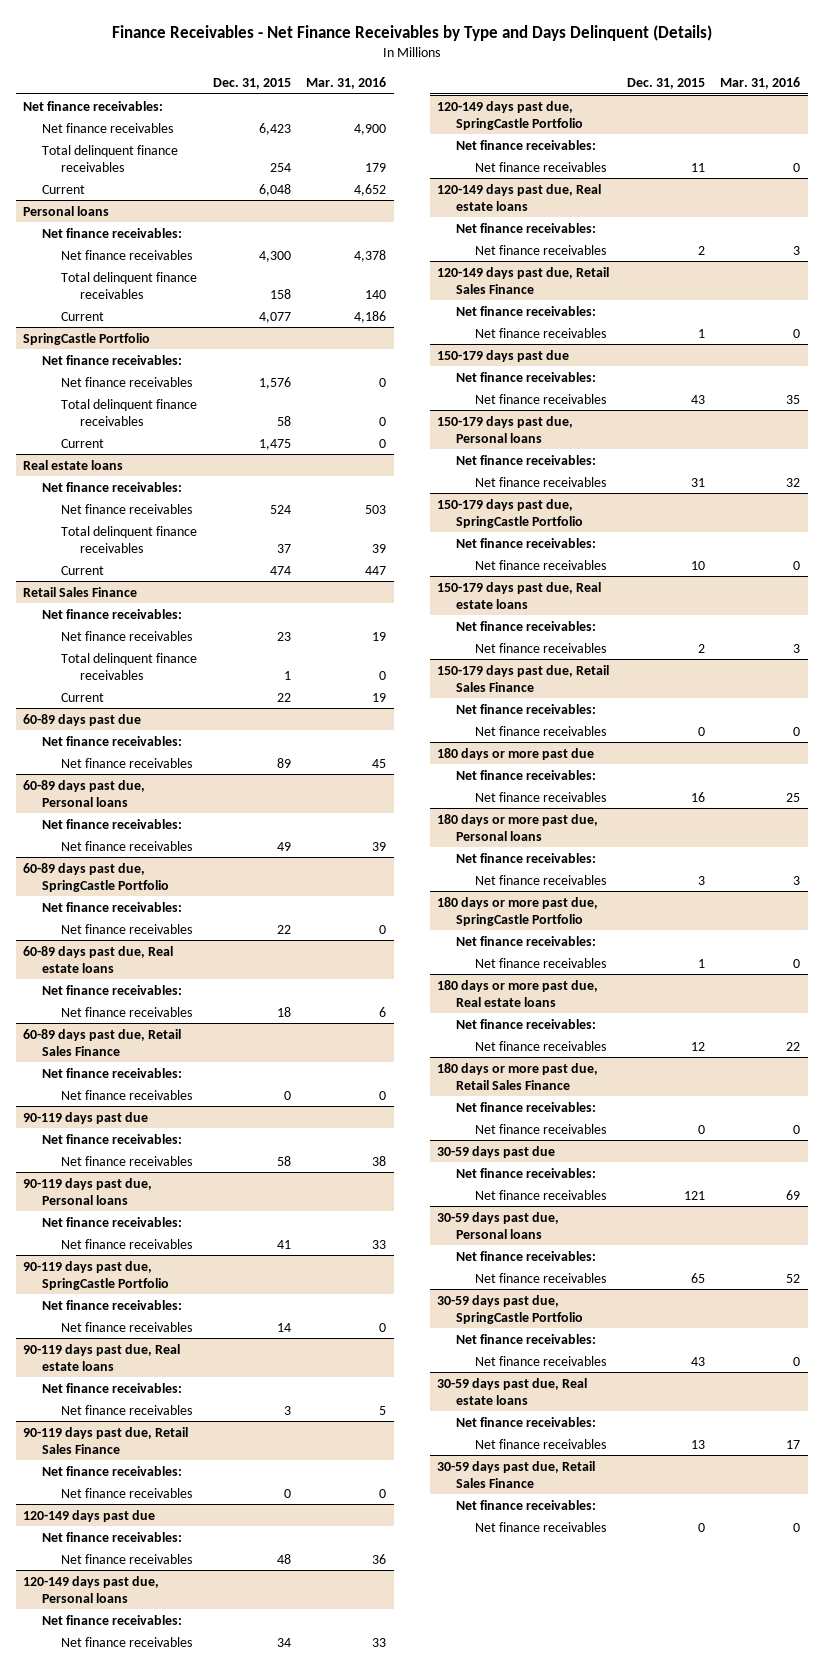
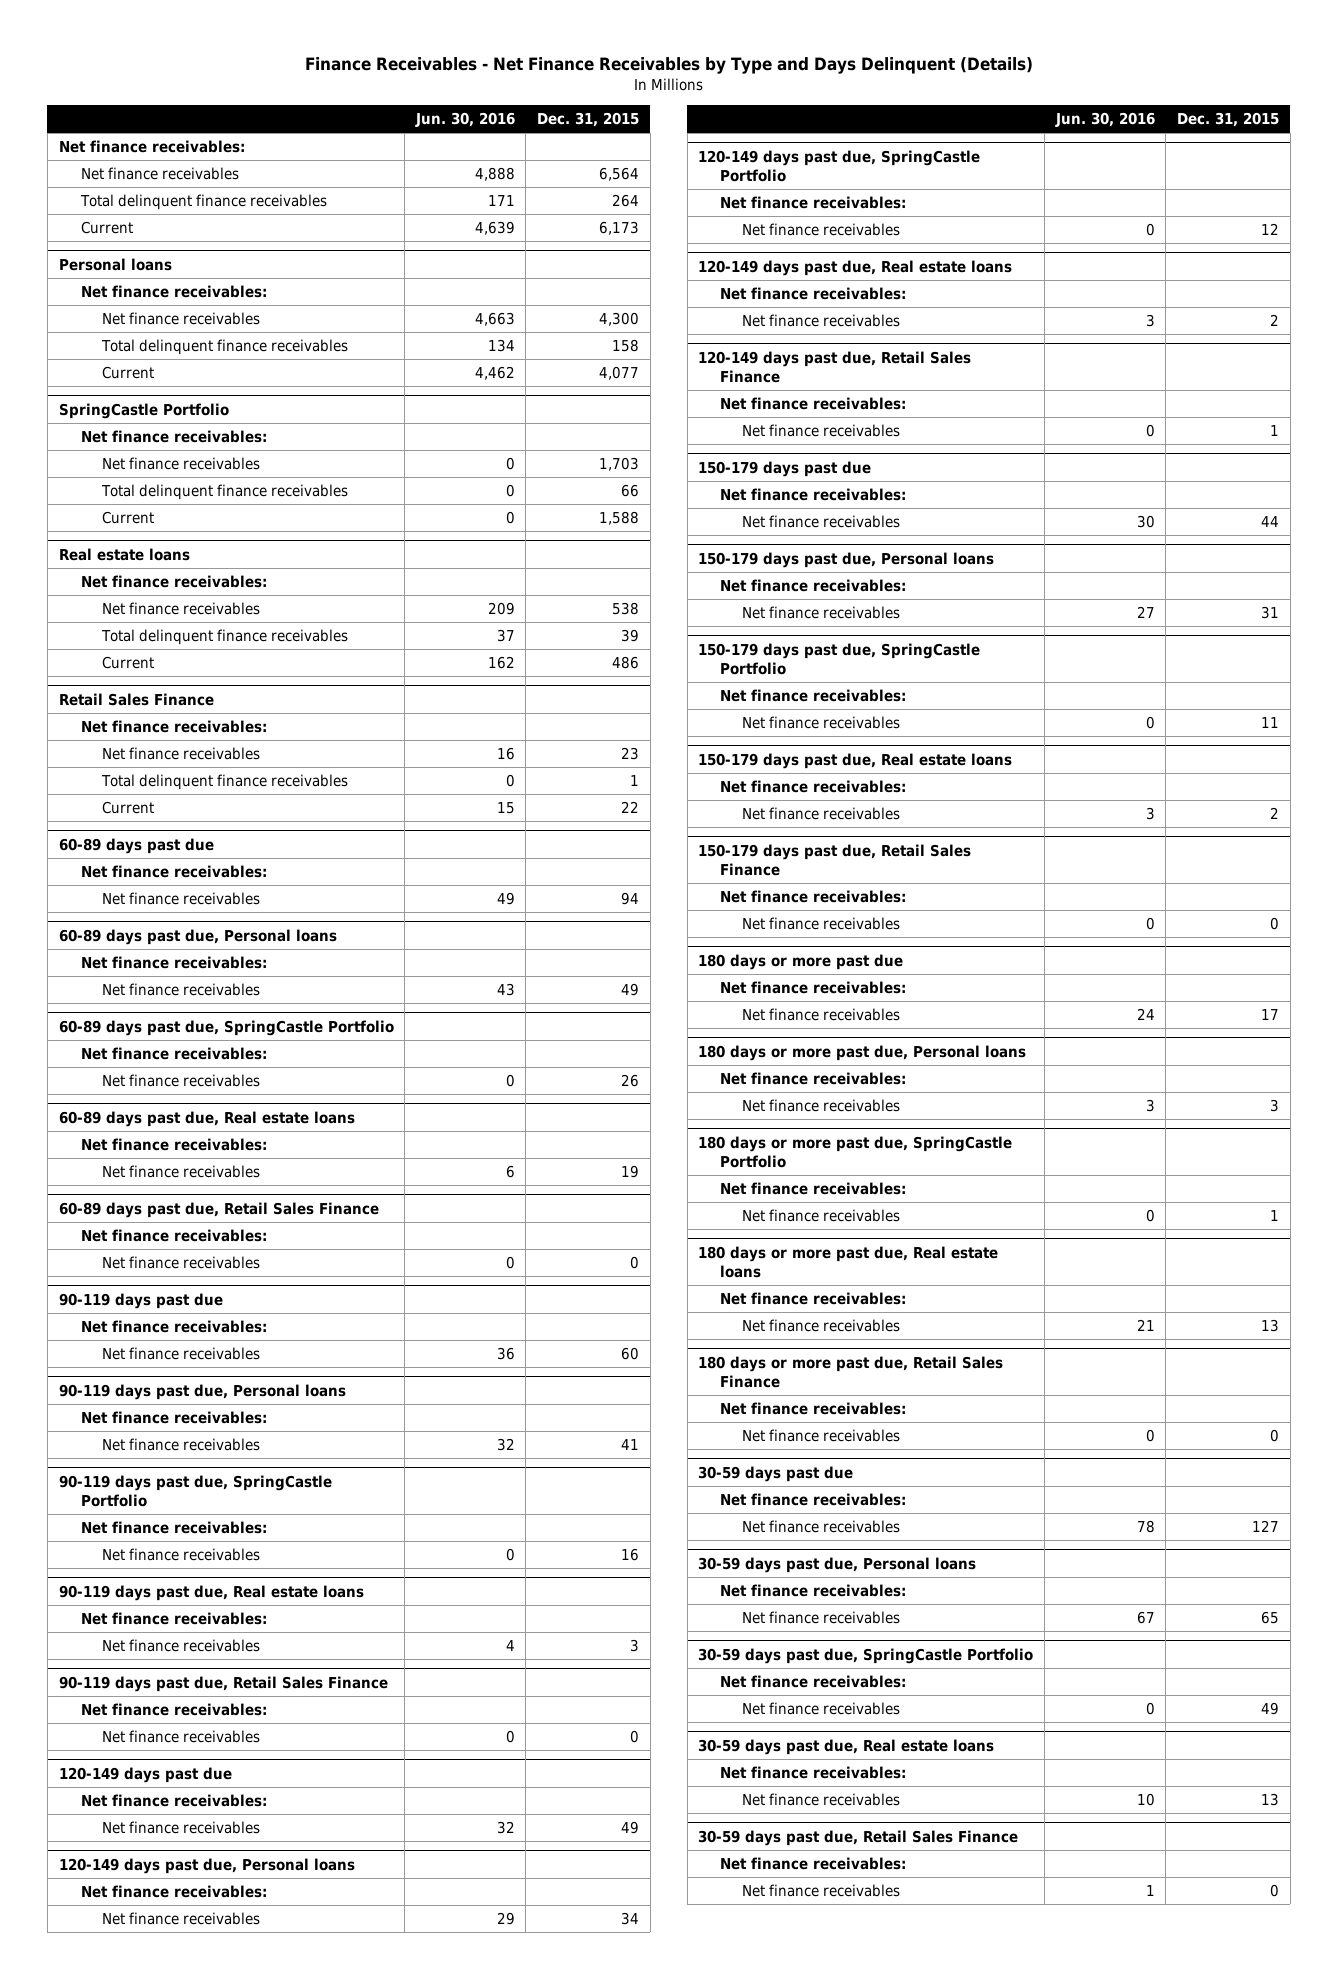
[306,76,387,89] Mar. 31, 2016 -> none
none -> [414,112,515,128] Jun. 30, 2016
[258,122,291,135] 6,423 -> [599,167,640,182] 6,564
[269,162,291,172] 254 -> [612,194,640,208] 264
[258,183,291,196] 6,048 -> [599,221,640,236] 6,173
[258,376,291,389] 1,576 -> [599,457,640,472] 1,703
[276,415,291,426] 58 -> [621,484,640,498] 66
[258,438,291,450] 1,475 -> [599,511,640,526] 1,588
[269,504,291,514] 524 -> [612,602,640,616] 538
[276,543,291,553] 37 -> [621,629,640,643] 39
[269,565,291,575] 474 -> [612,656,640,670] 486
[276,757,291,768] 89 -> [621,892,640,906] 94
[276,924,291,934] 22 -> [621,1074,640,1088] 26
[276,1006,291,1017] 18 -> [621,1165,640,1179] 19
[276,1155,291,1166] 58 -> [621,1347,640,1361] 60
[276,1322,291,1332] 14 -> [621,1548,640,1562] 16
[276,1553,291,1564] 48 -> [621,1821,640,1835] 49
[690,162,705,172] 11 -> [1260,223,1279,236] 12
[690,394,705,404] 43 -> [1260,516,1279,528] 44
[690,560,705,570] 10 -> [1260,717,1279,729] 11
[690,791,705,802] 16 -> [1260,1009,1279,1021] 17
[690,1041,705,1051] 12 -> [1260,1319,1279,1333] 13
[683,1190,705,1200] 121 -> [1251,1520,1279,1533] 127
[690,1356,705,1366] 43 -> [1260,1702,1279,1716] 49

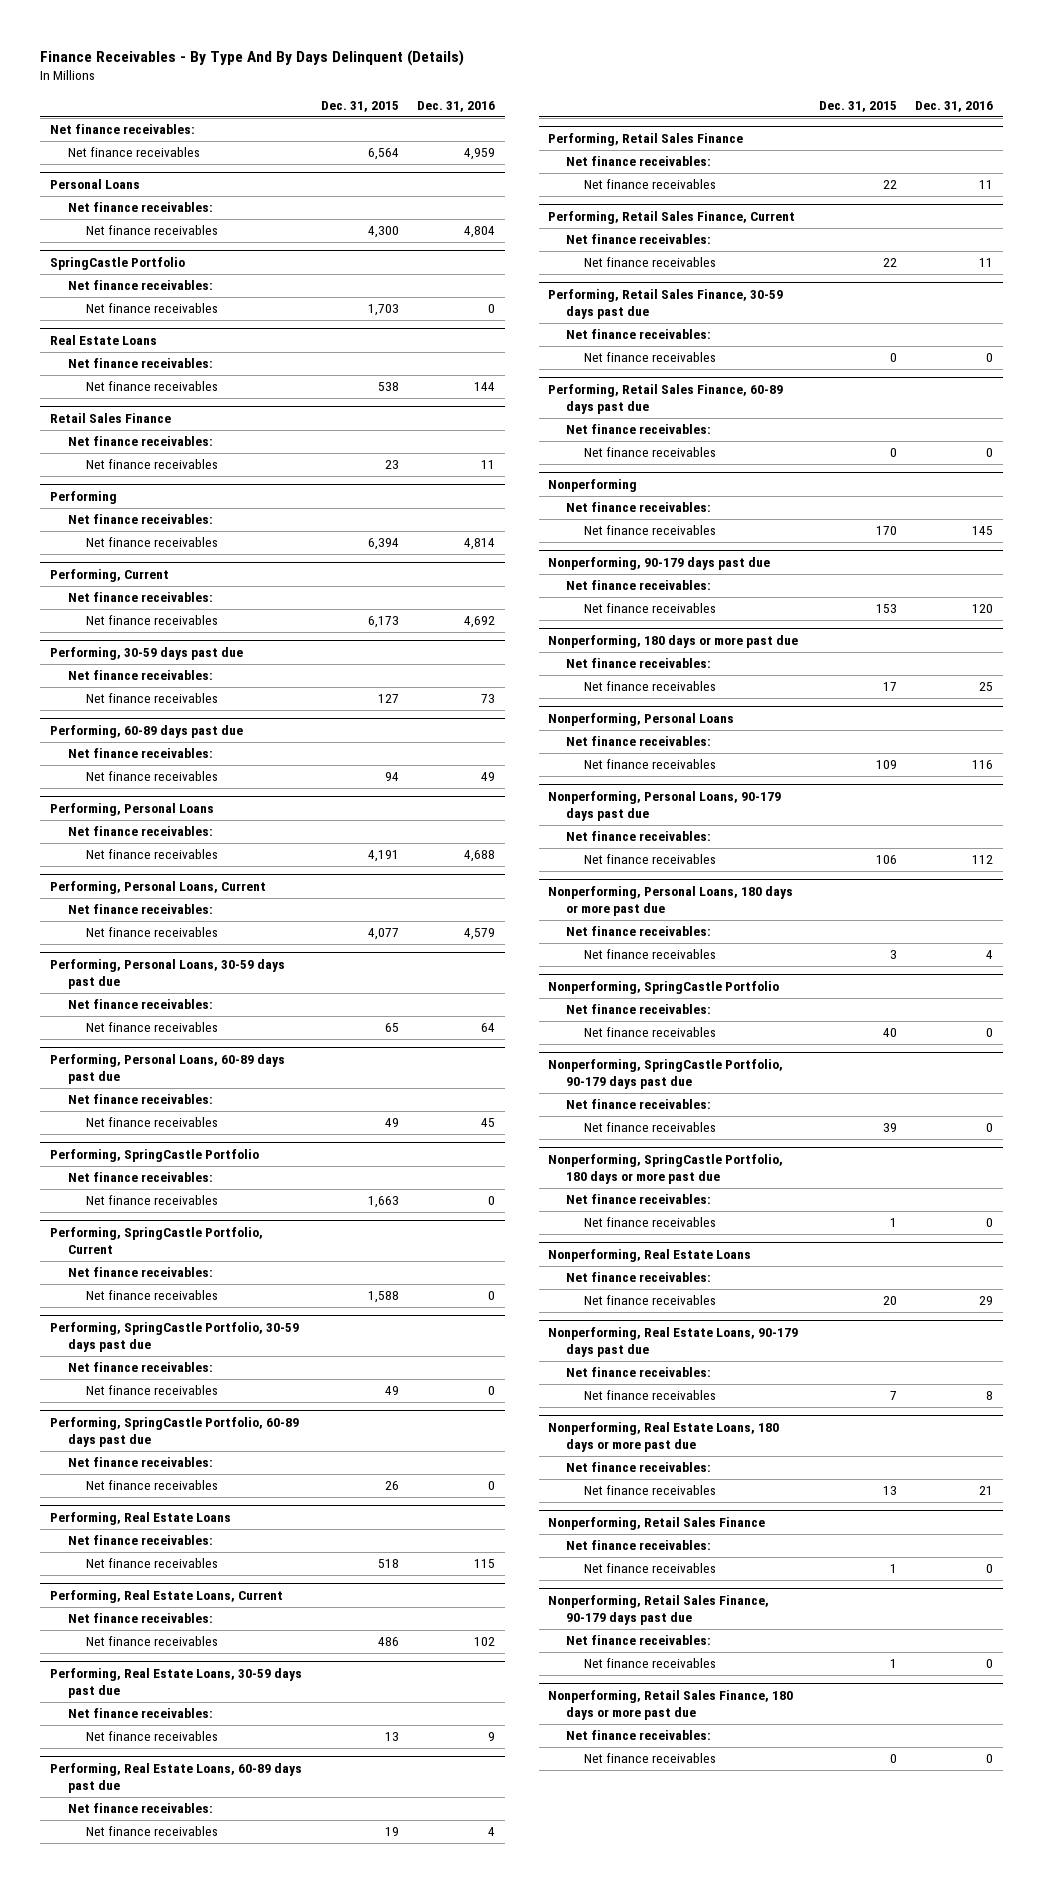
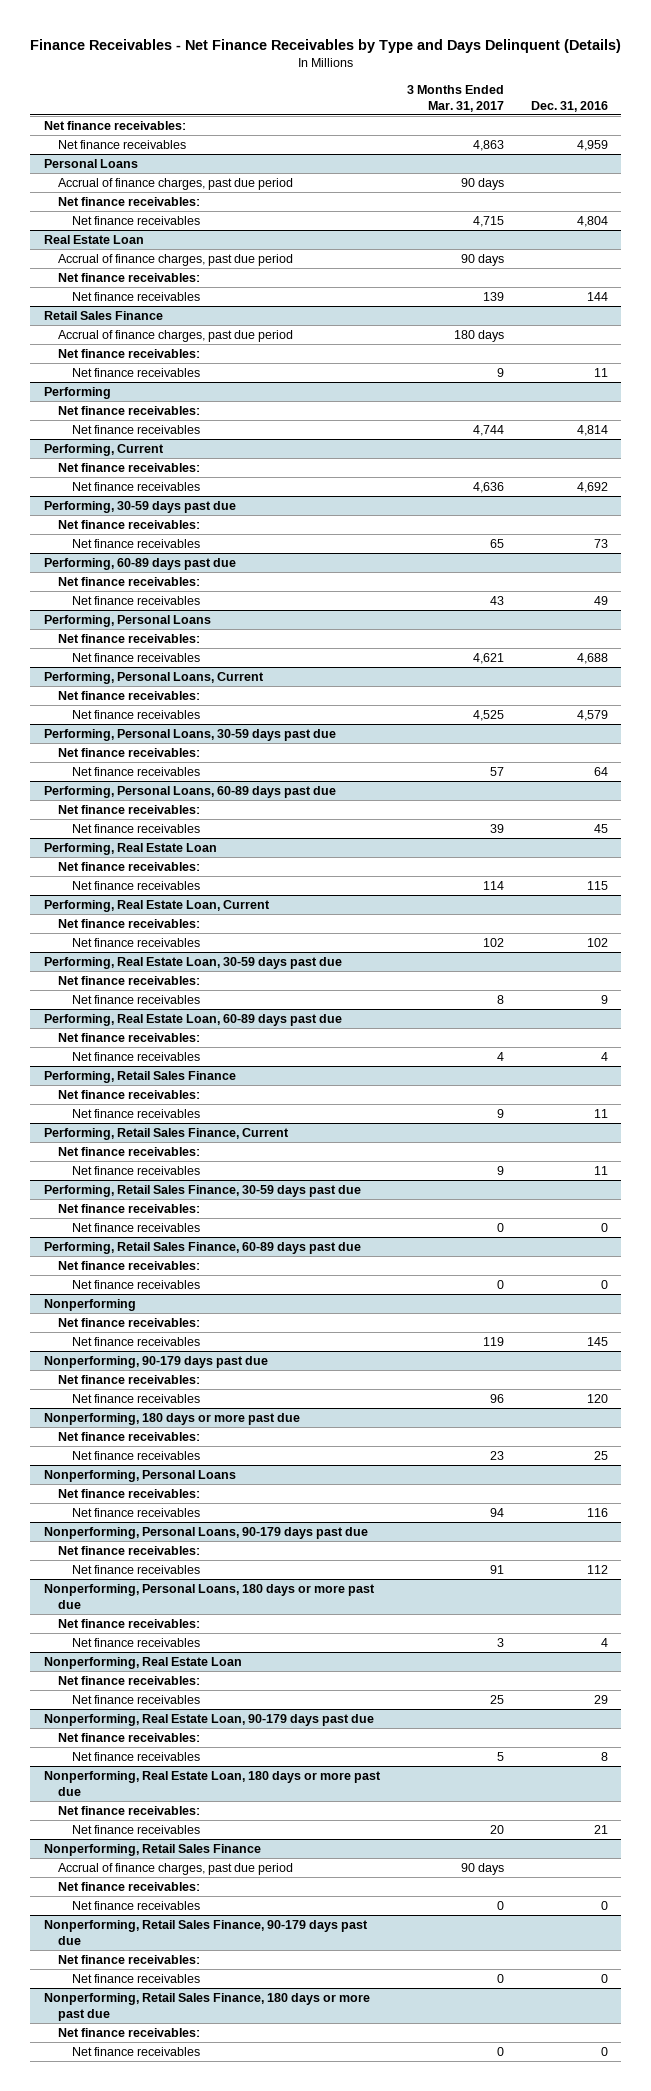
[40,49,465,66] Finance Receivables - By Type And By Days Delinquent (Details) -> [29,38,621,53] Finance Receivables - Net Finance Receivables by Type and Days Delinquent (Details)
[320,101,399,113] Dec. 31, 2015 -> none
none -> [406,84,504,112] 3 Months Ended Mar. 31, 2017
none -> [57,177,293,190] Accrual of finance charges, past due period
[49,257,185,271] SpringCastle Portfolio -> none
[67,280,213,291] Net finance receivables: -> none
[86,303,219,314] Net finance receivables -> none
[49,335,157,346] Real Estate Loans -> [43,234,144,244] Real Estate Loan
none -> [57,253,293,266] Accrual of finance charges, past due period
none -> [57,329,293,342] Accrual of finance charges, past due period
[49,1149,259,1163] Performing, SpringCastle Portfolio -> none
[67,1172,213,1183] Net finance receivables: -> none
[86,1195,219,1206] Net finance receivables -> none
[49,1227,263,1255] Performing, SpringCastle Portfolio, Current -> none
[67,1267,213,1278] Net finance receivables: -> none
[86,1290,219,1301] Net finance receivables -> none
[49,1322,299,1353] Performing, SpringCastle Portfolio, 30-59 days past due -> none
[67,1362,213,1373] Net finance receivables: -> none
[86,1385,219,1396] Net finance receivables -> none
[49,1417,299,1448] Performing, SpringCastle Portfolio, 60-89 days past due -> none
[67,1457,213,1468] Net finance receivables: -> none
[86,1480,219,1491] Net finance receivables -> none
[49,1512,231,1526] Performing, Real Estate Loans -> [43,842,217,855] Performing, Real Estate Loan
[49,1590,283,1604] Performing, Real Estate Loans, Current -> [43,899,270,912] Performing, Real Estate Loan, Current
[49,1668,302,1699] Performing, Real Estate Loans, 30-59 days past due -> [43,956,342,969] Performing, Real Estate Loan, 30-59 days past due
[49,1763,302,1794] Performing, Real Estate Loans, 60-89 days past due -> [43,1013,342,1026] Performing, Real Estate Loan, 60-89 days past due
[548,981,780,995] Nonperforming, SpringCastle Portfolio -> none
[566,1004,712,1015] Net finance receivables: -> none
[584,1027,717,1038] Net finance receivables -> none
[548,1059,784,1090] Nonperforming, SpringCastle Portfolio, 90-179 days past due -> none
[566,1099,712,1110] Net finance receivables: -> none
[584,1122,717,1133] Net finance receivables -> none
[548,1154,784,1185] Nonperforming, SpringCastle Portfolio, 180 days or more past due -> none
[566,1194,712,1205] Net finance receivables: -> none
[584,1217,717,1228] Net finance receivables -> none
[548,1249,752,1263] Nonperforming, Real Estate Loans -> [43,1656,242,1669] Nonperforming, Real Estate Loan
[548,1327,799,1358] Nonperforming, Real Estate Loans, 90-179 days past due -> [43,1713,374,1726] Nonperforming, Real Estate Loan, 90-179 days past due
[548,1422,780,1453] Nonperforming, Real Estate Loans, 180 days or more past due -> [43,1770,381,1797] Nonperforming, Real Estate Loan, 180 days or more past due
none -> [57,1862,293,1875] Accrual of finance charges, past due period

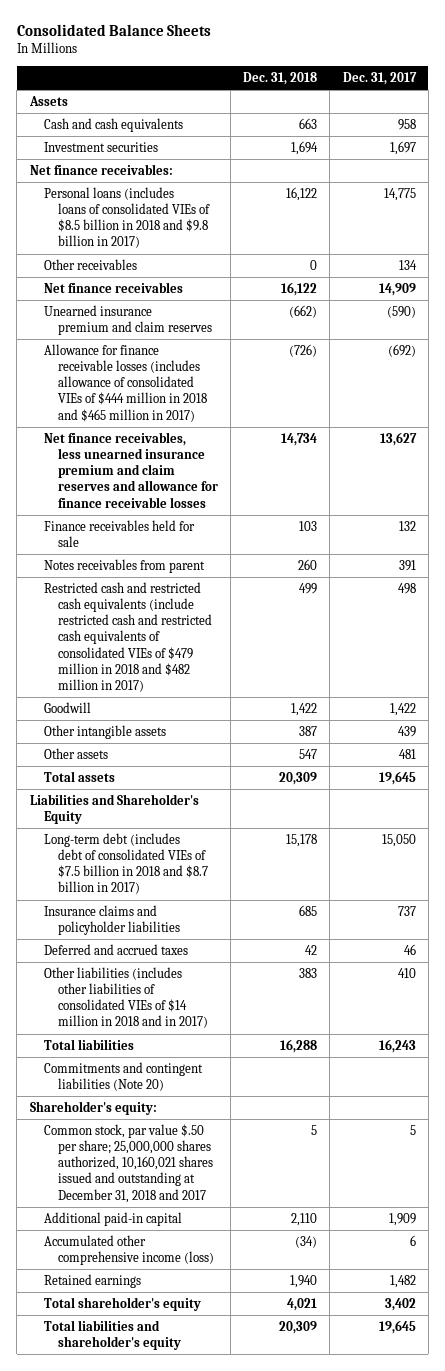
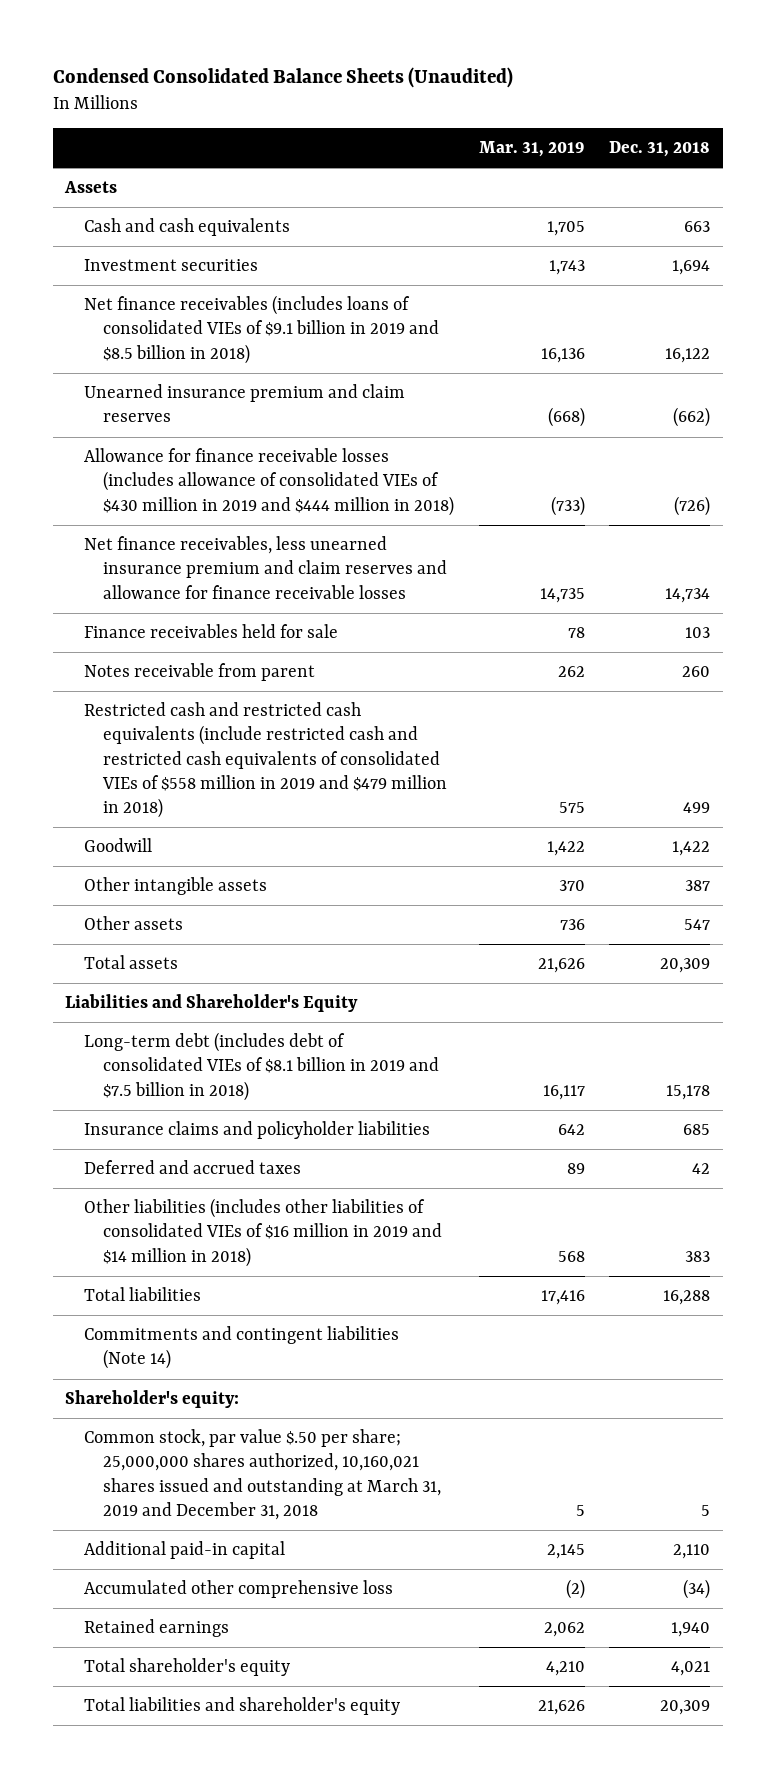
[16,24,211,37] Consolidated Balance Sheets -> [52,66,513,88] Condensed Consolidated Balance Sheets (Unaudited)
[342,71,417,85] Dec. 31, 2017 -> none
none -> [478,141,585,158] Mar. 31, 2019
[29,163,173,175] Net finance receivables: -> none
[43,258,137,270] Other receivables -> none
[43,281,183,293] Net finance receivables -> none
[43,186,210,249] Personal loans (includes loans of consolidated VIEs of $8.5 billion in 2018 and $9.8 billion in 2017) -> [83,295,439,364] Net finance receivables (includes loans of consolidated VIEs of $9.1 billion in 2019 and $8.5 billion in 2018)
[43,343,207,422] Allowance for finance receivable losses (includes allowance of consolidated VIEs of $444 million in 2018 and $465 million in 2017) -> [83,448,454,516] Allowance for finance receivable losses (includes allowance of consolidated VIEs of $430 million in 2019 and $444 million in 2018)
[43,558,205,573] Notes receivables from parent -> [83,663,315,682] Notes receivable from parent
[43,581,212,692] Restricted cash and restricted cash equivalents (include restricted cash and restricted cash equivalents of consolidated VIEs of $479 million in 2018 and $482 million in 2017) -> [83,702,447,818] Restricted cash and restricted cash equivalents (include restricted cash and restricted cash equivalents of consolidated VIEs of $558 million in 2019 and $479 million in 2018)
[43,832,208,895] Long-term debt (includes debt of consolidated VIEs of $7.5 billion in 2018 and $8.7 billion in 2017) -> [83,1032,439,1101] Long-term debt (includes debt of consolidated VIEs of $8.1 billion in 2019 and $7.5 billion in 2018)
[43,966,208,1029] Other liabilities (includes other liabilities of consolidated VIEs of $14 million in 2018 and in 2017) -> [83,1198,442,1267] Other liabilities (includes other liabilities of consolidated VIEs of $16 million in 2019 and $14 million in 2018)
[43,1061,203,1092] Commitments and contingent liabilities (Note 20) -> [83,1326,399,1370] Commitments and contingent liabilities (Note 14)
[43,1123,213,1203] Common stock, par value $.50 per share; 25,000,000 shares authorized, 10,160,021 shares issued and outstanding at December 31, 2018 and 2017 -> [83,1429,441,1520] Common stock, par value $.50 per share; 25,000,000 shares authorized, 10,160,021 shares issued and outstanding at March 31, 2019 and December 31, 2018
[43,1234,214,1266] Accumulated other comprehensive income (loss) -> [83,1580,393,1599] Accumulated other comprehensive loss

